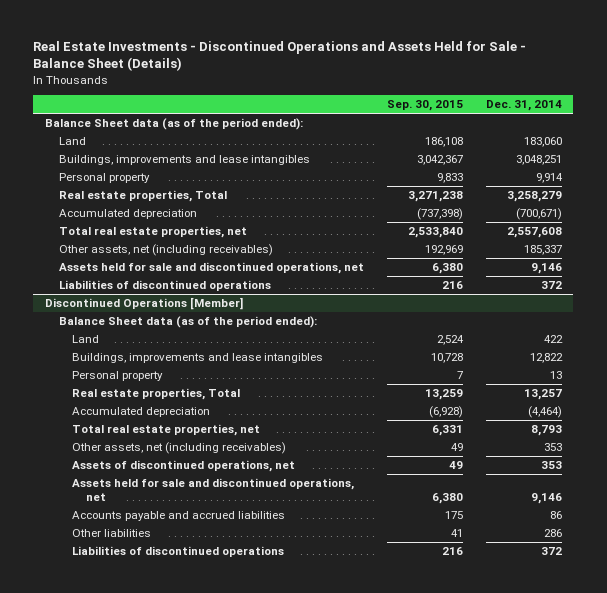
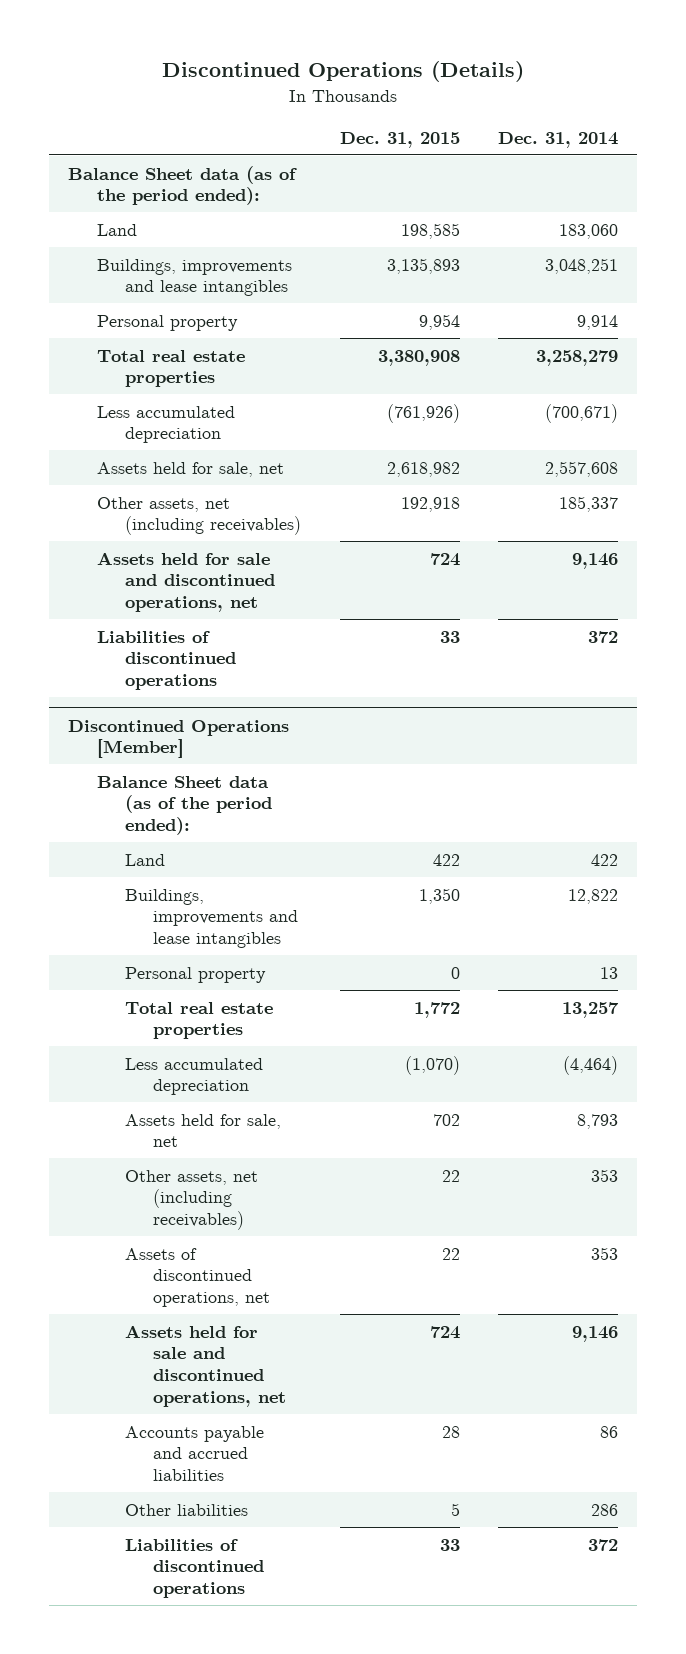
[33,40,527,72] Real Estate Investments - Discontinued Operations and Assets Held for Sale - Balance Sheet (Details) -> [162,61,525,83] Discontinued Operations (Details)
[386,100,463,112] Sep. 30, 2015 -> none
none -> [339,131,460,148] Dec. 31, 2015
[58,190,227,203] Real estate properties, Total -> [96,349,245,388] Total real estate properties
[58,209,197,220] Accumulated depreciation -> [96,405,235,444] Less accumulated depreciation
[58,226,247,239] Total real estate properties, net -> [96,461,284,477] Assets held for sale, net
[72,388,241,401] Real estate properties, Total -> [125,1001,274,1040] Total real estate properties
[72,407,211,418] Accumulated depreciation -> [125,1057,264,1096] Less accumulated depreciation
[72,424,261,437] Total real estate properties, net -> [125,1113,282,1148] Assets held for sale, net

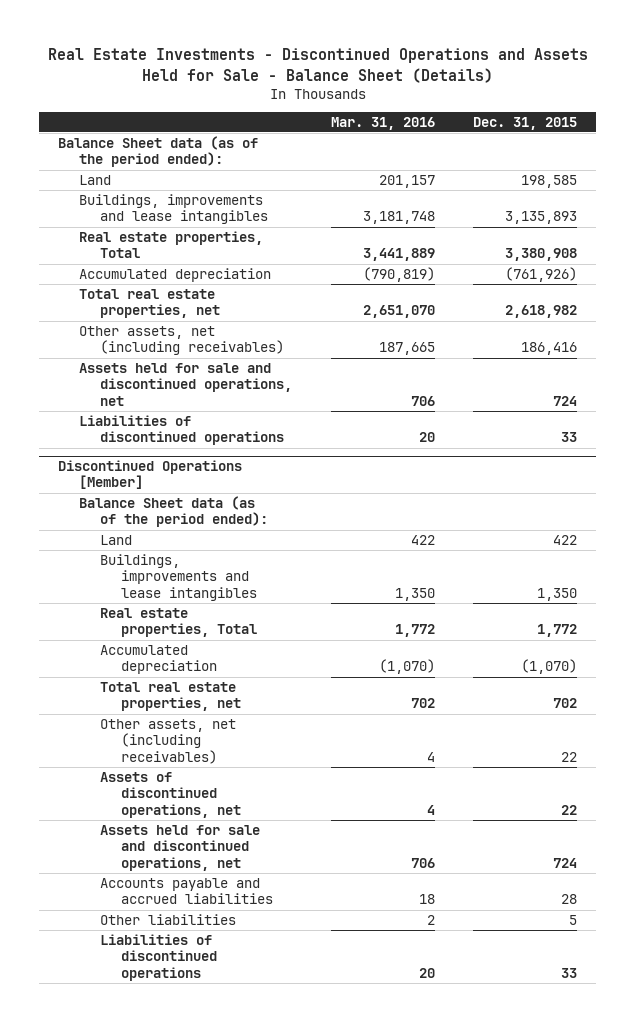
[162,61,525,83] Discontinued Operations (Details) -> [47,48,588,83] Real Estate Investments - Discontinued Operations and Assets Held for Sale - Balance Sheet (Details)
[497,131,618,148] Dec. 31, 2014 -> none
none -> [330,116,435,130] Mar. 31, 2016
[96,314,238,331] Personal property -> none
[96,349,245,388] Total real estate properties -> [79,230,264,259] Real estate properties, Total
[96,405,235,444] Less accumulated depreciation -> [79,267,272,282] Accumulated depreciation
[96,461,284,477] Assets held for sale, net -> [79,288,221,319] Total real estate properties, net
[400,496,460,512] 192,918 -> [520,342,577,356] 186,416
[125,966,267,983] Personal property -> none
[125,1001,274,1040] Total real estate properties -> [100,607,258,638] Real estate properties, Total
[125,1057,264,1096] Less accumulated depreciation -> [100,644,218,675] Accumulated depreciation
[125,1113,282,1148] Assets held for sale, net -> [100,681,242,712] Total real estate properties, net

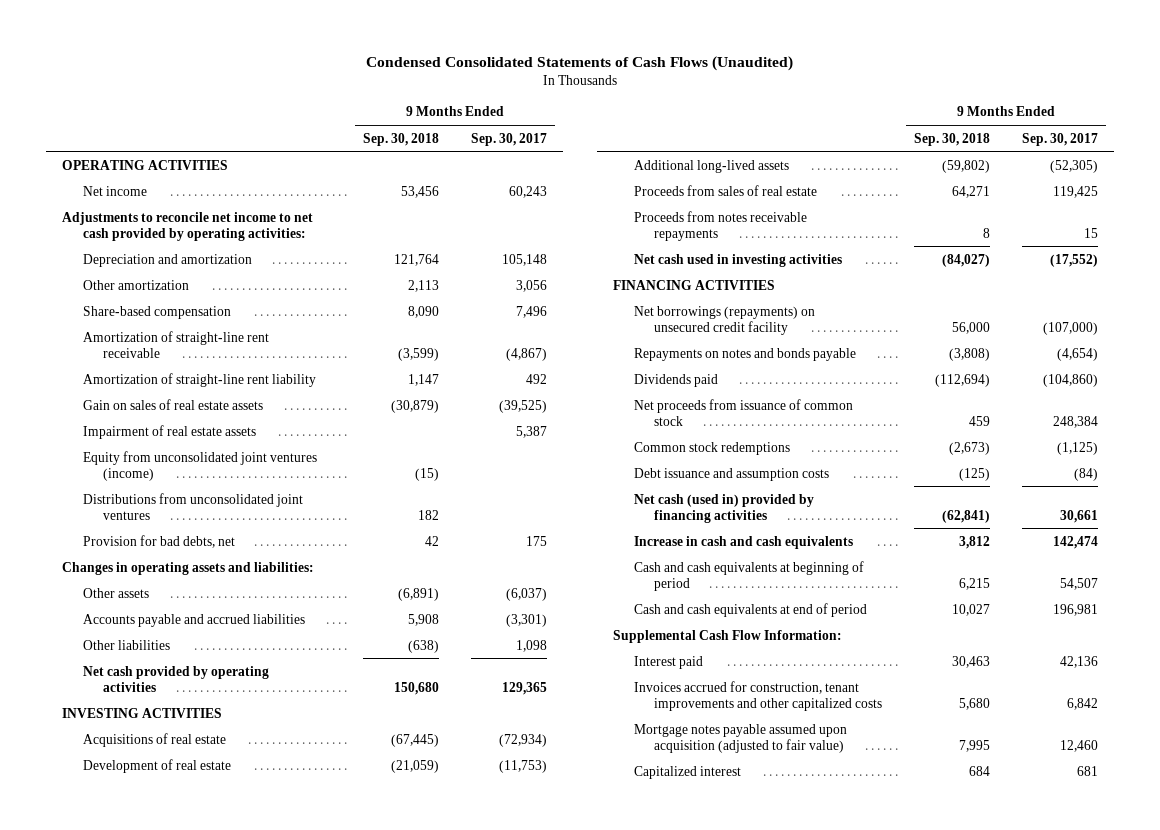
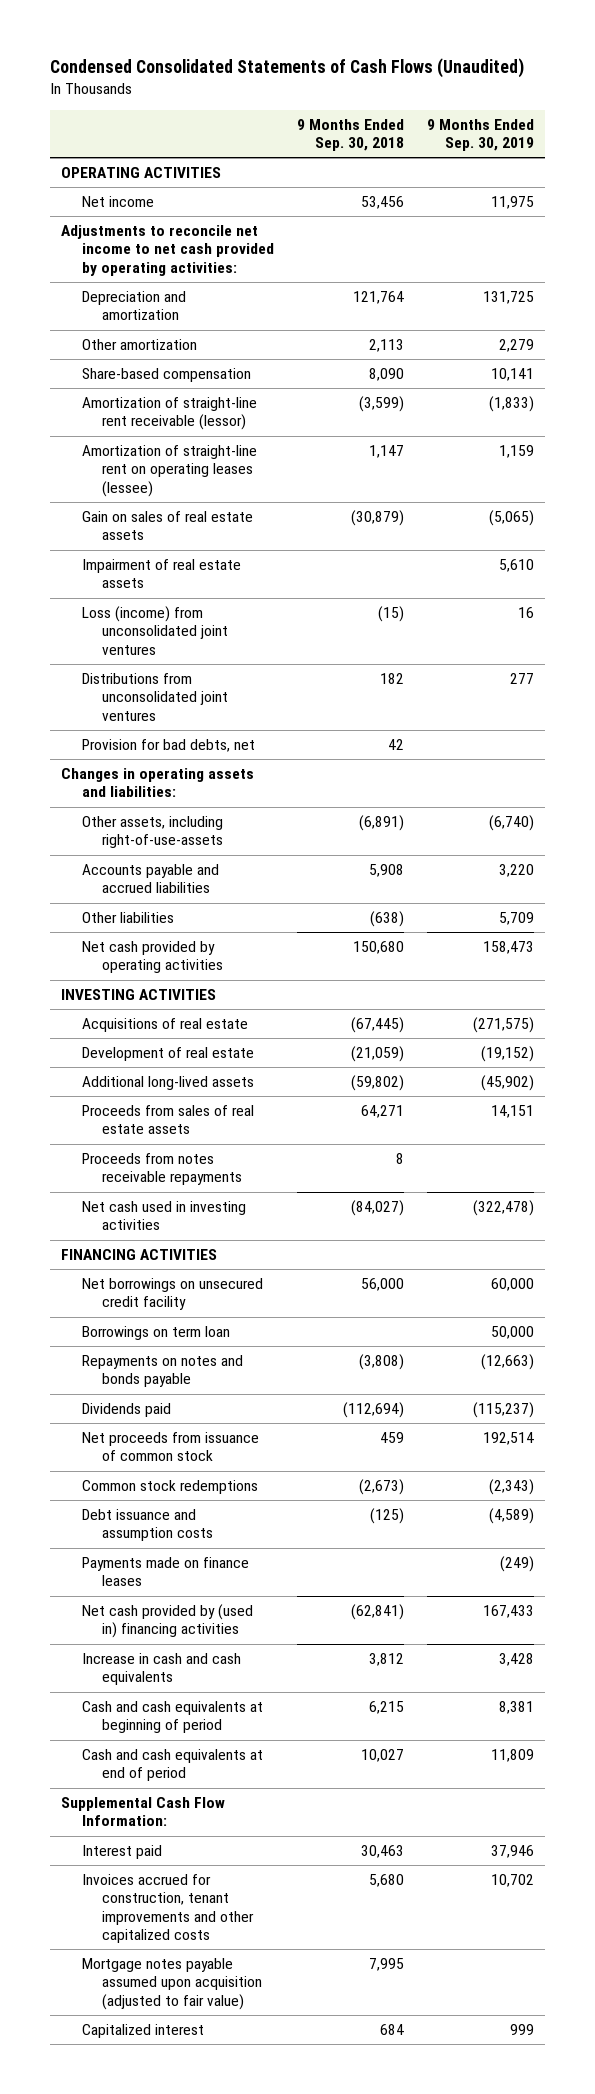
[471,132,548,146] Sep. 30, 2017 -> none
none -> [426,118,534,152] 9 Months Ended Sep. 30, 2019
[82,330,269,358] Amortization of straight-line rent receivable -> [81,397,257,431] Amortization of straight-line rent receivable (lessor)
[82,372,316,387] Amortization of straight-line rent liability -> [81,445,257,497] Amortization of straight-line rent on operating leases (lessee)
[82,450,317,481] Equity from unconsolidated joint ventures (income) -> [81,606,229,655] Loss (income) from unconsolidated joint ventures
[82,587,149,598] Other assets -> [81,816,224,849] Other assets, including right-of-use-assets
[633,184,817,196] Proceeds from sales of real estate -> [81,1105,254,1135] Proceeds from sales of real estate assets
[633,305,815,335] Net borrowings (repayments) on unsecured credit facility -> [81,1278,263,1311] Net borrowings on unsecured credit facility
none -> [81,1326,230,1341] Borrowings on term loan
none -> [81,1557,249,1587] Payments made on finance leases
[633,493,814,523] Net cash (used in) provided by financing activities -> [81,1604,253,1639] Net cash provided by (used in) financing activities

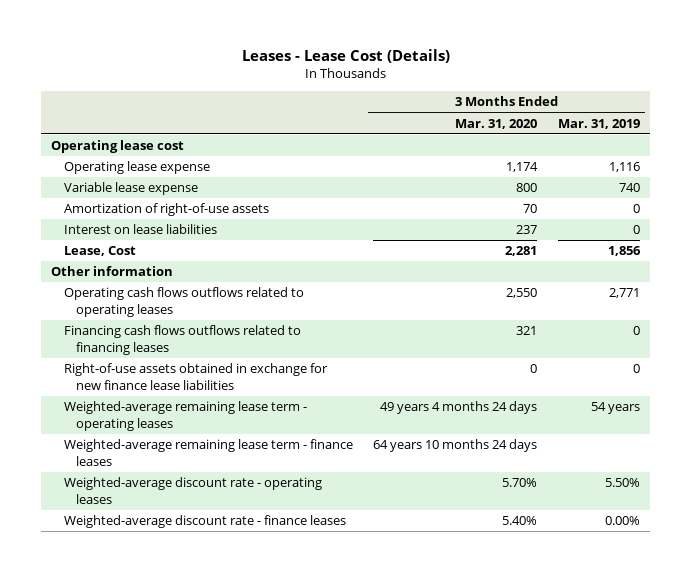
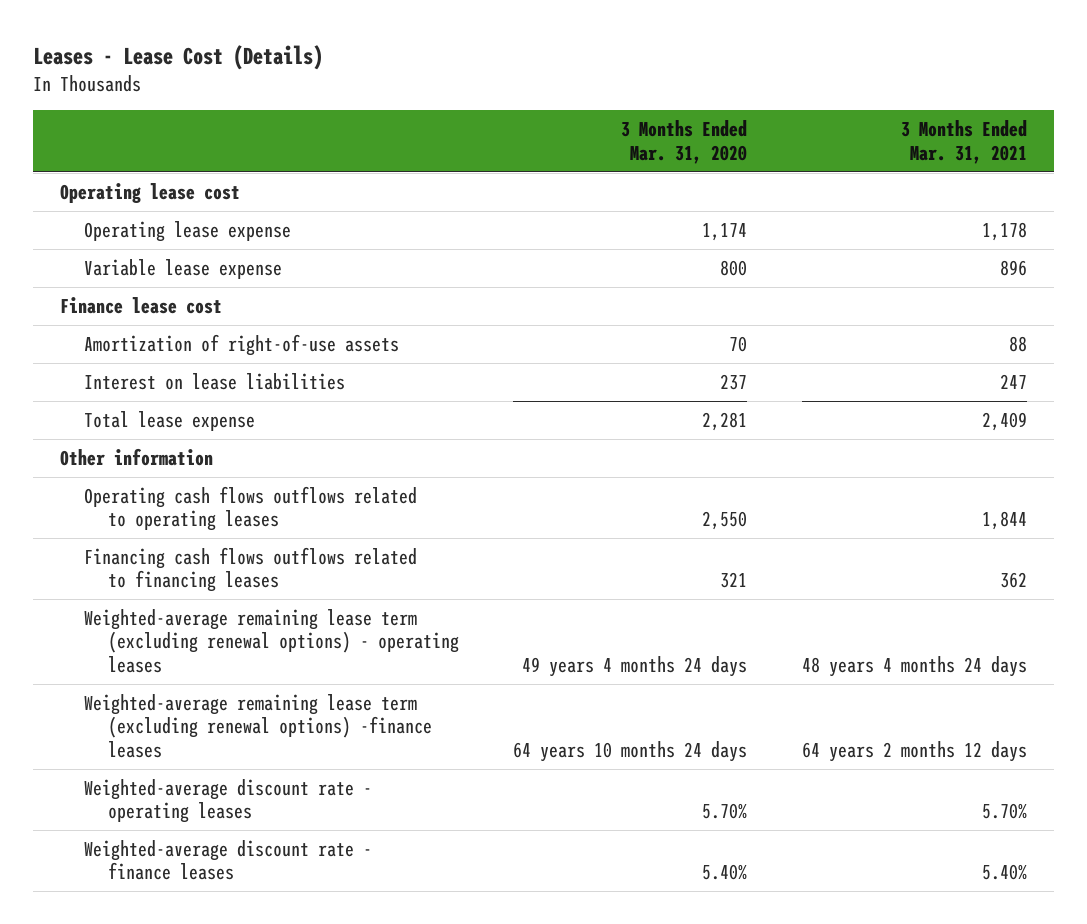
[557,118,640,129] Mar. 31, 2019 -> none
none -> [900,120,1027,164] 3 Months Ended Mar. 31, 2021
none -> [59,297,222,315] Finance lease cost
[63,246,136,257] Lease, Cost -> [83,411,255,432] Total lease expense
[63,363,328,390] Right-of-use assets obtained in exchange for new finance lease liabilities -> none
[63,401,307,431] Weighted-average remaining lease term - operating leases -> [83,609,459,673] Weighted-average remaining lease term (excluding renewal options) - operating leases
[63,439,353,466] Weighted-average remaining lease term - finance leases -> [83,694,432,758] Weighted-average remaining lease term (excluding renewal options) -finance leases

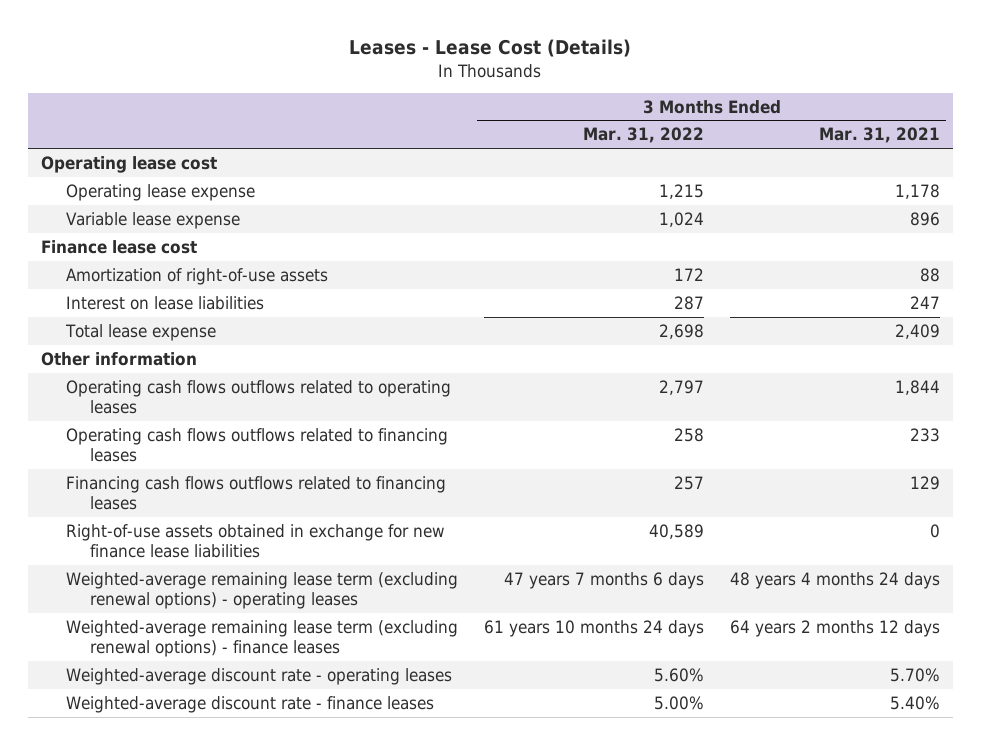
[621,120,748,164] 3 Months Ended Mar. 31, 2020 -> none
none -> [582,127,704,144] Mar. 31, 2022
none -> [65,427,448,463] Operating cash flows outflows related to financing leases
[999,572,1027,589] 362 -> [909,475,940,490] 129
none -> [65,523,445,559] Right-of-use assets obtained in exchange for new finance lease liabilities
[83,694,432,758] Weighted-average remaining lease term (excluding renewal options) -finance leases -> [65,619,458,658] Weighted-average remaining lease term (excluding renewal options) - finance leases

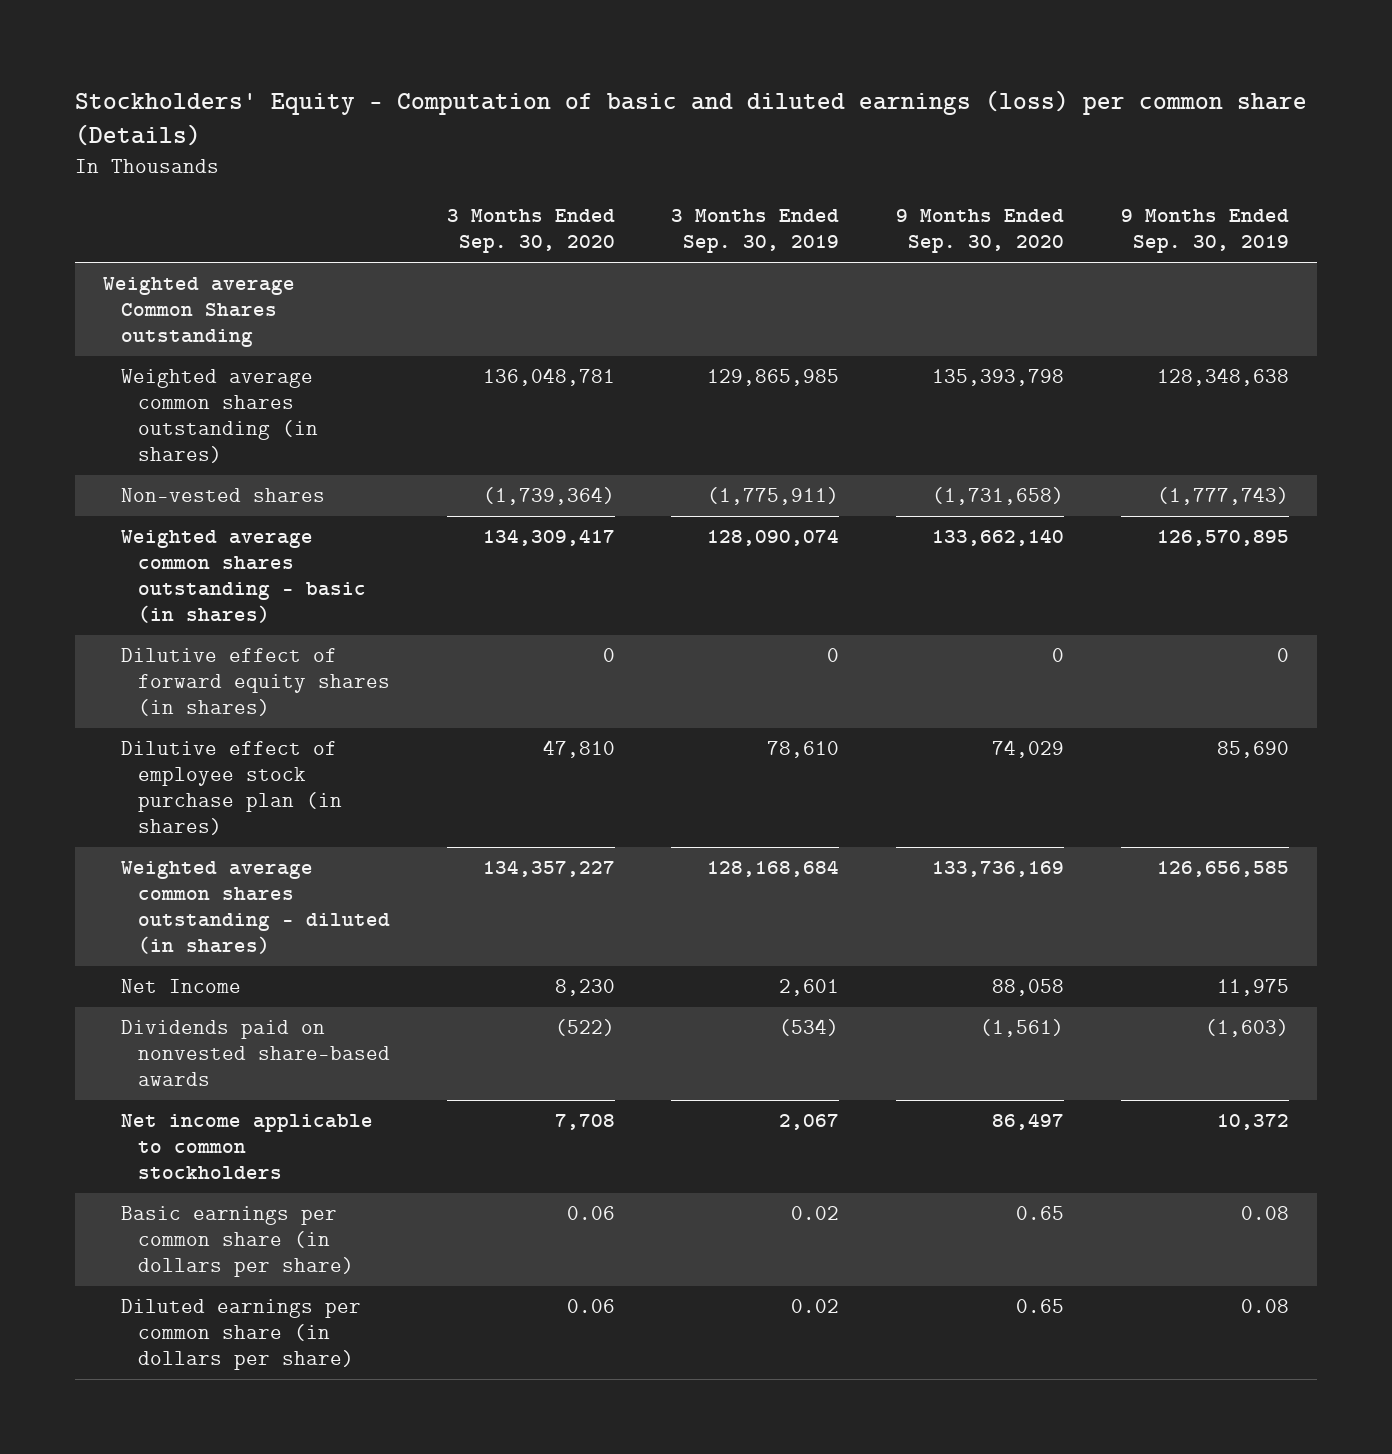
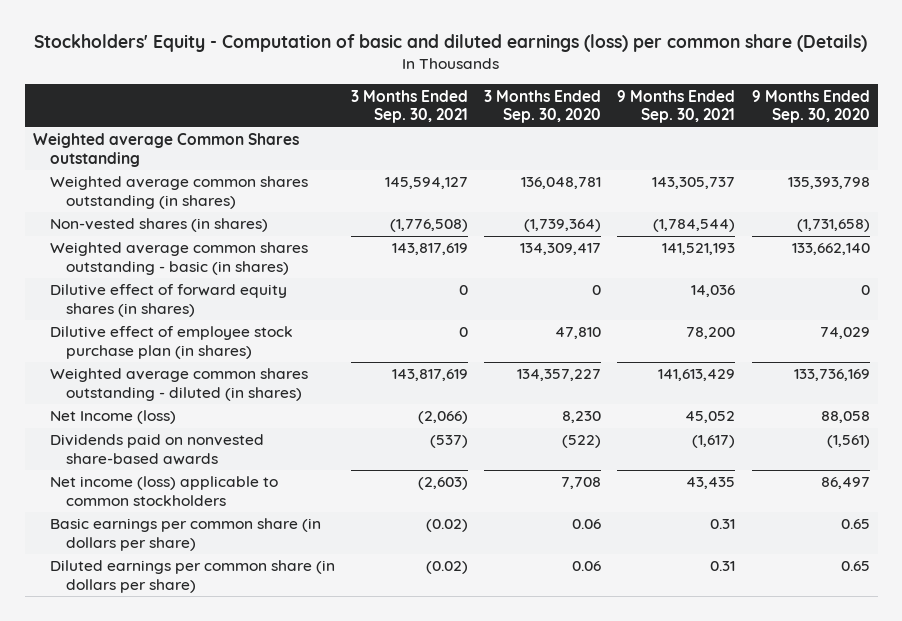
[671,209,840,254] 3 Months Ended Sep. 30, 2019 -> none
[1120,209,1289,254] 9 Months Ended Sep. 30, 2019 -> none
none -> [350,89,468,124] 3 Months Ended Sep. 30, 2021
none -> [617,89,736,124] 9 Months Ended Sep. 30, 2021
[120,488,325,503] Non-vested shares -> [49,218,268,233] Non-vested shares (in shares)
[120,979,241,994] Net Income -> [49,410,176,425] Net Income (loss)
[120,1114,373,1179] Net income applicable to common stockholders -> [49,476,278,506] Net income (loss) applicable to common stockholders

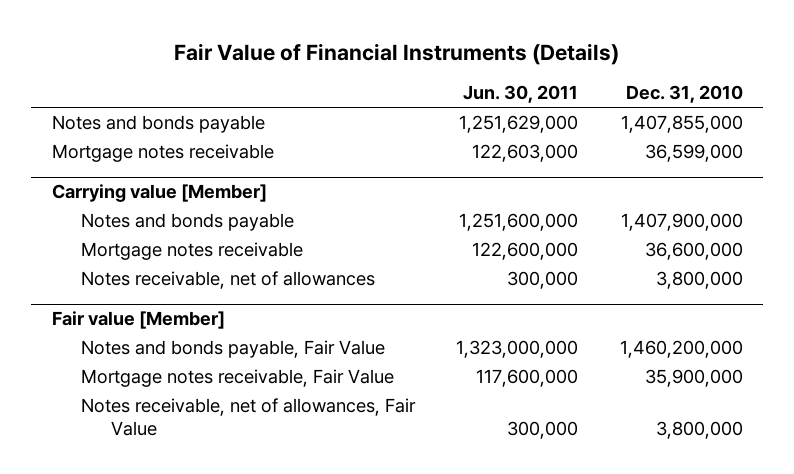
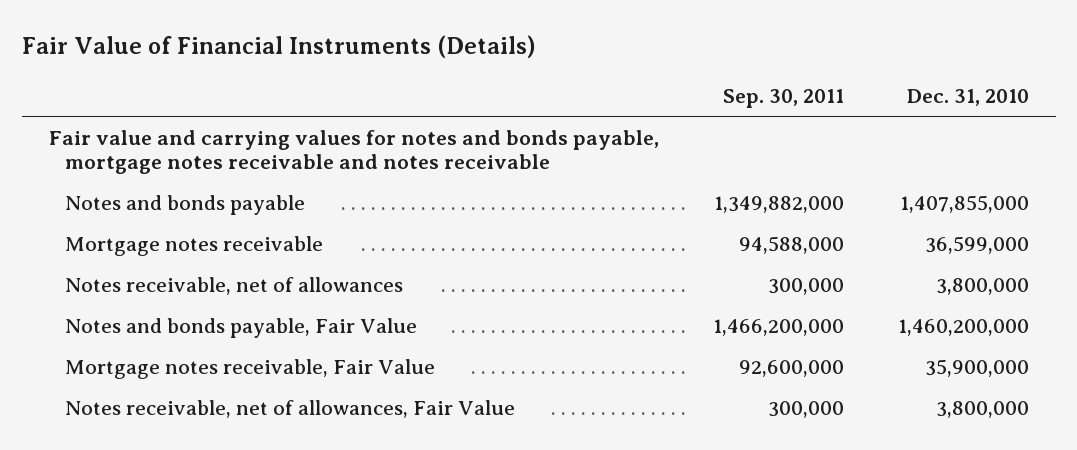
[463,85,579,104] Jun. 30, 2011 -> none
none -> [722,88,844,108] Sep. 30, 2011
none -> [48,129,659,174] Fair value and carrying values for notes and bonds payable, mortgage notes receivable and notes receivable
[51,184,267,203] Carrying value [Member] -> none
[81,213,295,232] Notes and bonds payable -> none
[81,242,304,261] Mortgage notes receivable -> none
[51,311,225,330] Fair value [Member] -> none

